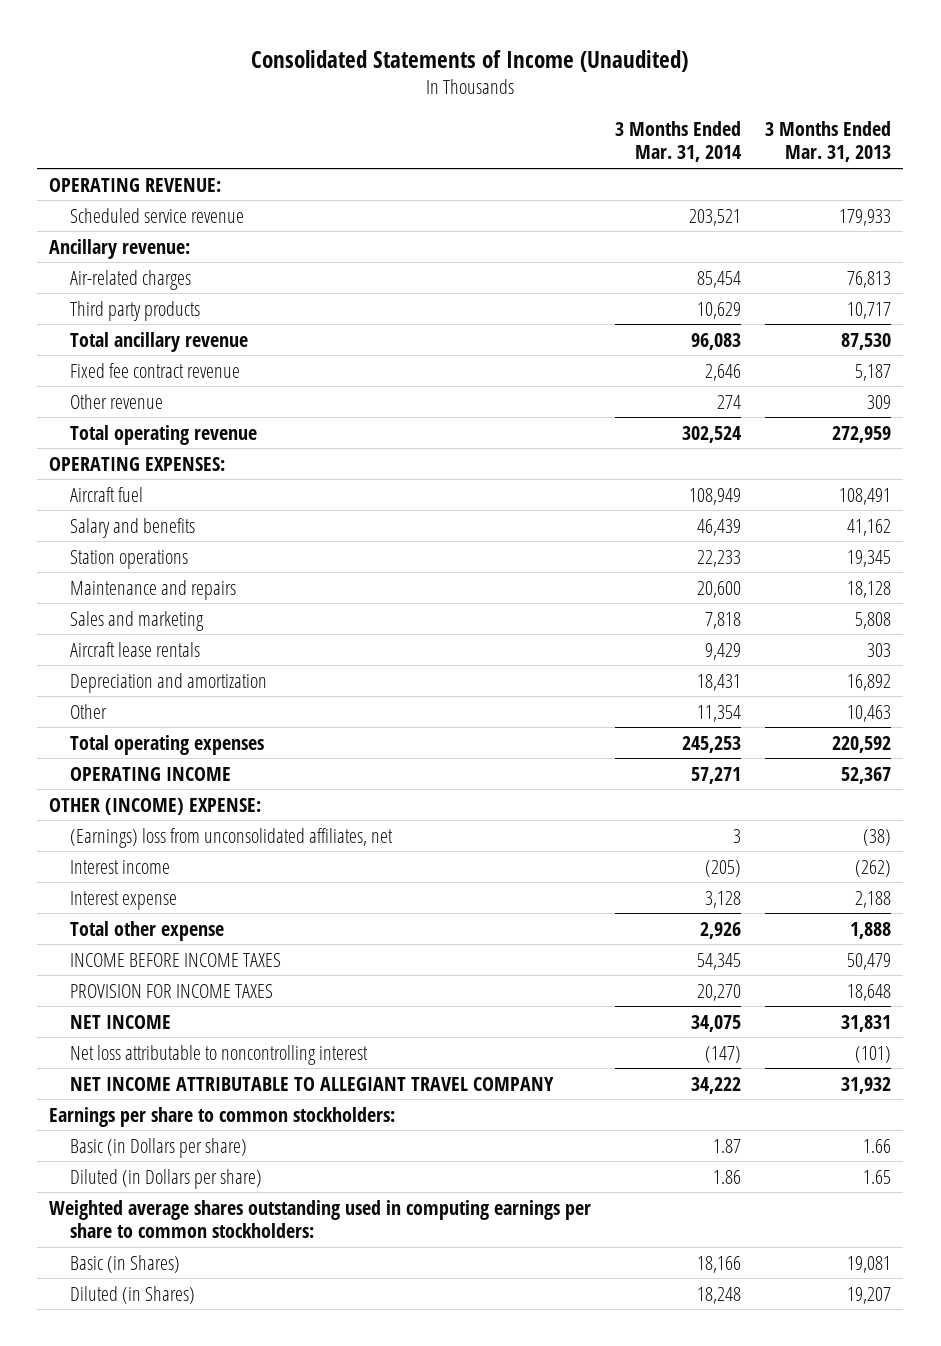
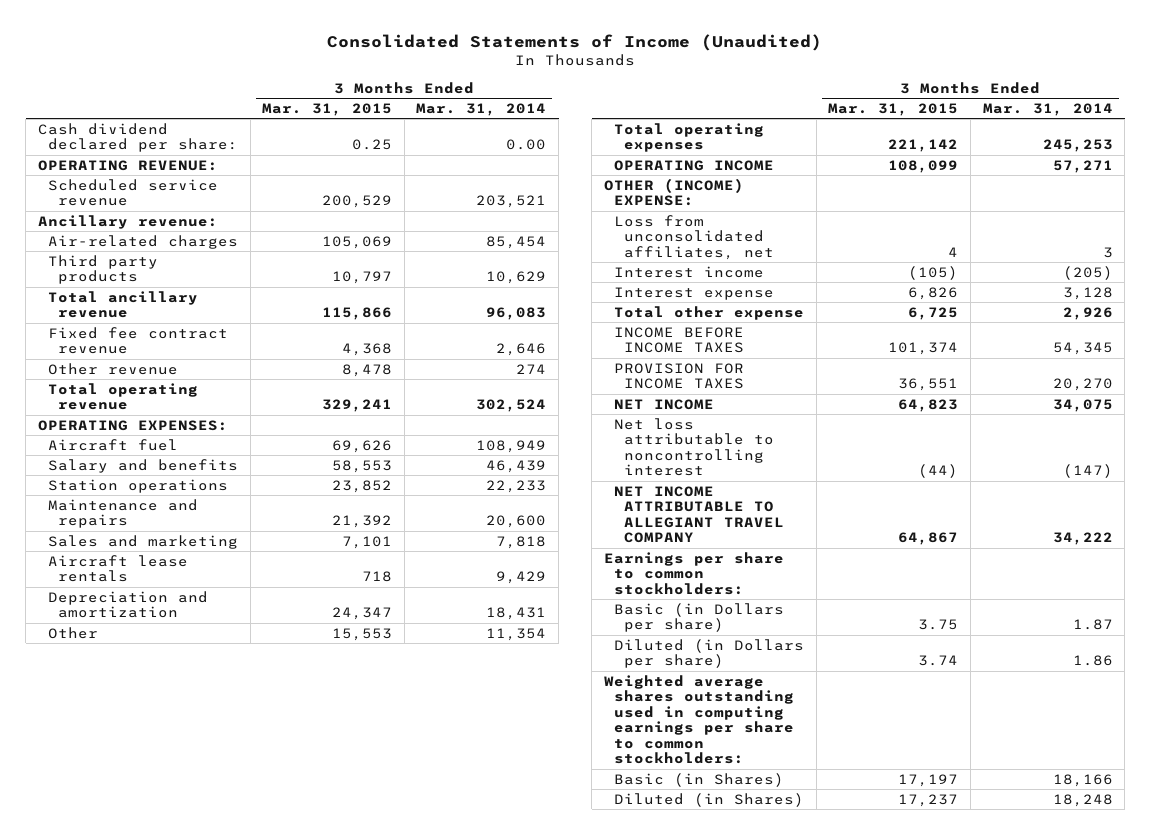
[765,120,892,163] 3 Months Ended Mar. 31, 2013 -> none
none -> [262,102,393,116] Mar. 31, 2015
none -> [38,122,239,153] Cash dividend declared per share:
[70,827,394,848] (Earnings) loss from unconsolidated affiliates, net -> [614,214,775,260] Loss from unconsolidated affiliates, net

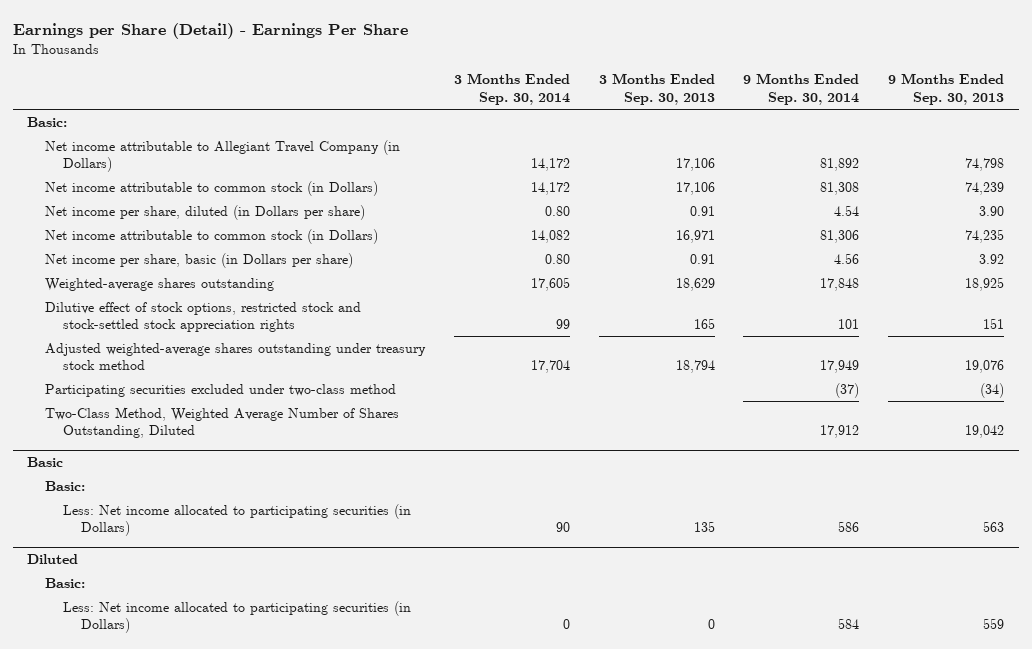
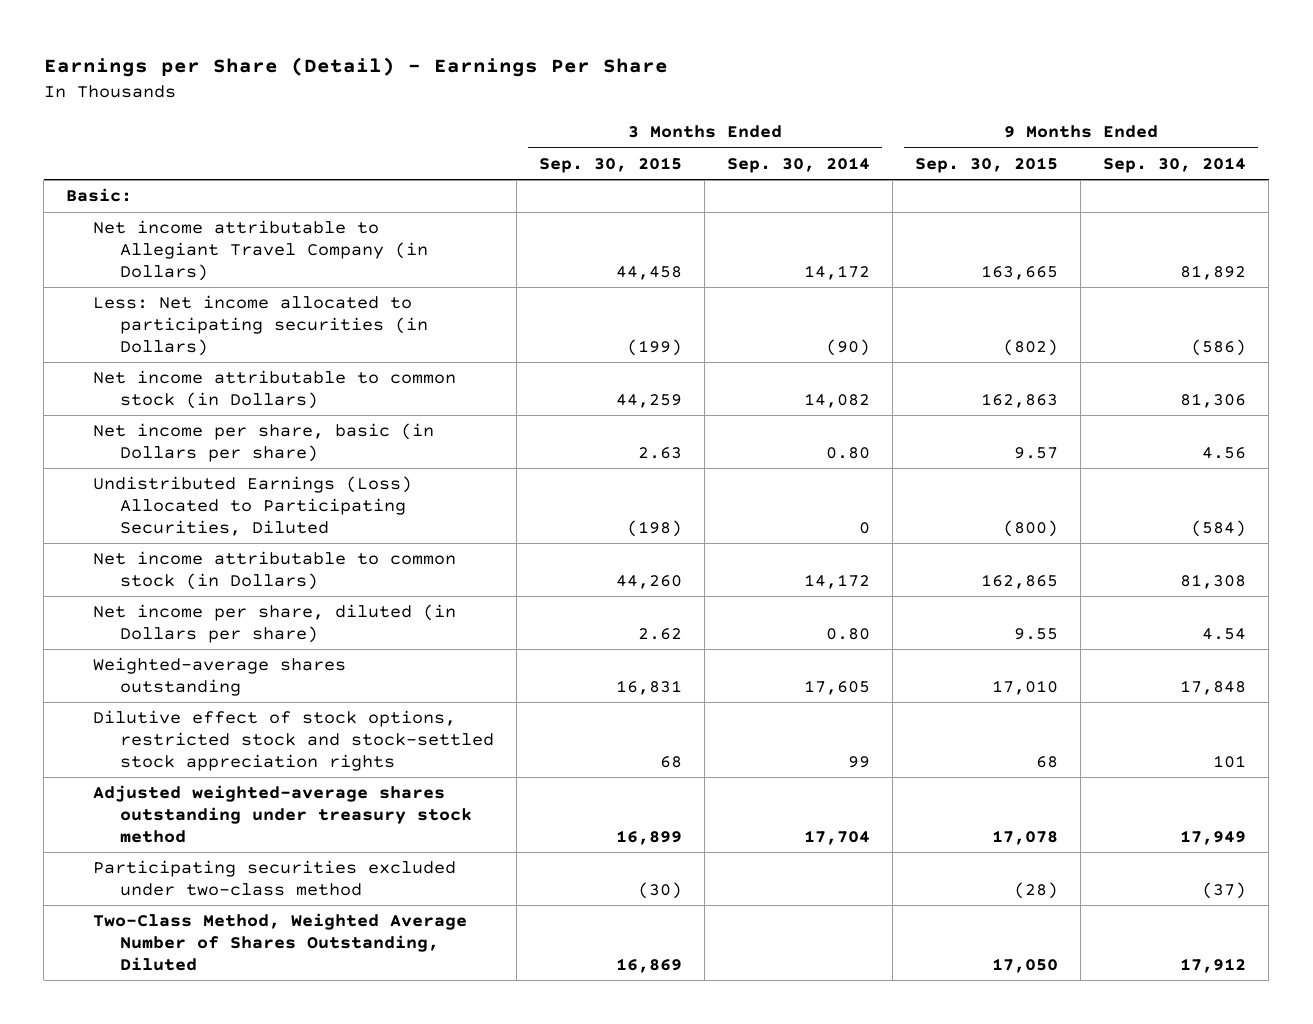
[598,73,715,106] 3 Months Ended Sep. 30, 2013 -> none
[888,73,1005,106] 9 Months Ended Sep. 30, 2013 -> none
none -> [539,156,683,173] Sep. 30, 2015
none -> [915,156,1059,173] Sep. 30, 2015
none -> [93,295,429,356] Less: Net income allocated to participating securities (in Dollars)
none -> [93,476,413,536] Undistributed Earnings (Loss) Allocated to Participating Securities, Diluted
[45,180,379,196] Net income attributable to common stock (in Dollars) -> [93,551,457,590] Net income attributable to common stock (in Dollars)
[45,204,366,220] Net income per share, diluted (in Dollars per share) -> [93,604,457,643] Net income per share, diluted (in Dollars per share)
[27,457,64,468] Basic -> none
[45,480,86,491] Basic: -> none
[63,503,412,537] Less: Net income allocated to participating securities (in Dollars) -> none
[27,554,79,565] Diluted -> none
[45,577,86,588] Basic: -> none
[63,600,412,634] Less: Net income allocated to participating securities (in Dollars) -> none

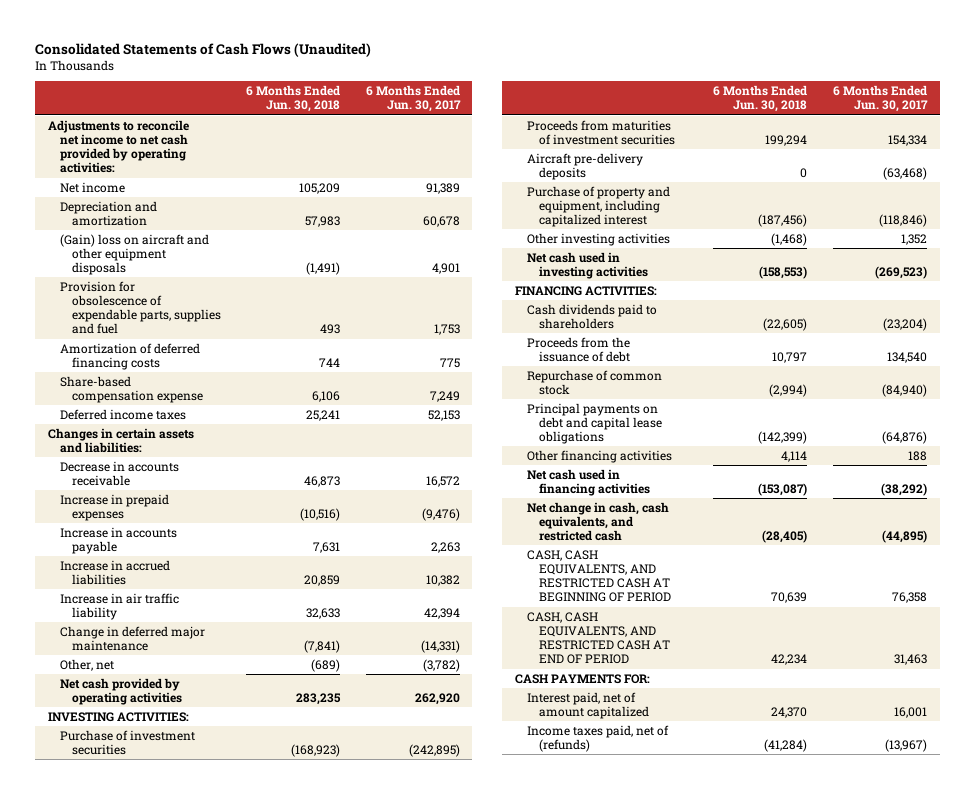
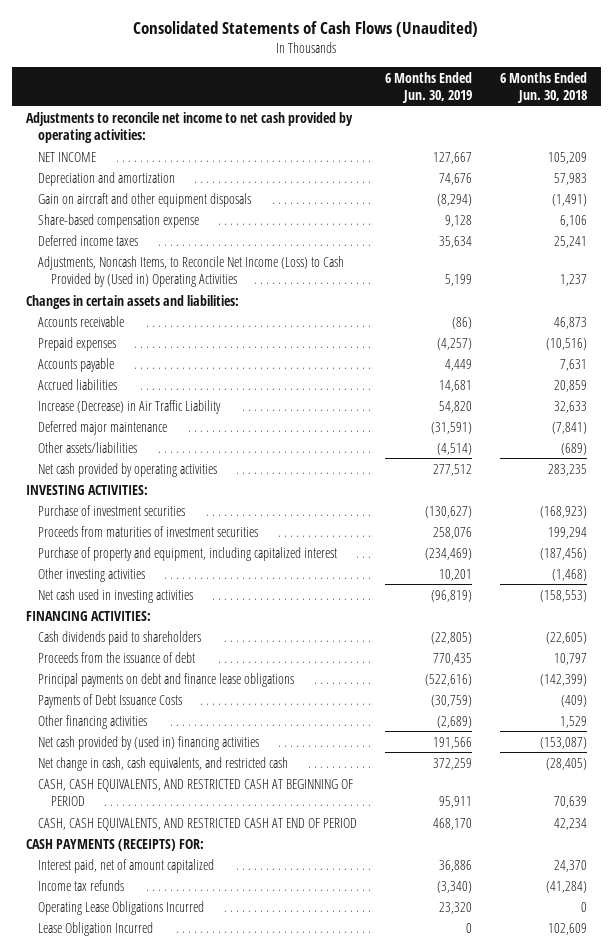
[365,85,461,113] 6 Months Ended Jun. 30, 2017 -> none
none -> [385,71,473,104] 6 Months Ended Jun. 30, 2019
[59,181,125,193] Net income -> [38,151,97,162] NET INCOME
[59,280,221,335] Provision for obsolescence of expendable parts, supplies and fuel -> none
[59,342,200,370] Amortization of deferred financing costs -> none
[59,233,209,276] (Gain) loss on aircraft and other equipment disposals -> [38,192,252,207] Gain on aircraft and other equipment disposals
none -> [38,255,345,288] Adjustments, Noncash Items, to Reconcile Net Income (Loss) to Cash Provided by (Used in) Operating Activities
[59,460,179,486] Decrease in accounts receivable -> [38,315,125,327] Accounts receivable
[59,493,169,521] Increase in prepaid expenses -> [38,336,117,351] Prepaid expenses
[59,526,177,554] Increase in accounts payable -> [38,357,115,372] Accounts payable
[59,559,170,585] Increase in accrued liabilities -> [38,378,118,390] Accrued liabilities
[59,592,179,620] Increase in air traffic liability -> [38,399,222,414] Increase (Decrease) in Air Traffic Liability
[59,625,205,651] Change in deferred major maintenance -> [38,420,168,435] Deferred major maintenance
[59,658,114,671] Other, net -> [38,441,138,453] Other assets/liabilities
[526,152,643,180] Aircraft pre-delivery deposits -> none
[526,369,662,395] Repurchase of common stock -> none
[526,402,662,445] Principal payments on debt and capital lease obligations -> [38,672,295,687] Principal payments on debt and finance lease obligations
none -> [38,693,183,708] Payments of Debt Issuance Costs
[781,450,808,462] 4,114 -> [560,715,588,728] 1,529
[526,468,650,496] Net cash used in financing activities -> [38,735,260,750] Net cash provided by (used in) financing activities
[514,673,650,684] CASH PAYMENTS FOR: -> [25,838,204,851] CASH PAYMENTS (RECEIPTS) FOR:
[526,724,669,752] Income taxes paid, net of (refunds) -> [38,879,125,891] Income tax refunds
none -> [38,900,205,915] Operating Lease Obligations Incurred
none -> [38,921,154,936] Lease Obligation Incurred

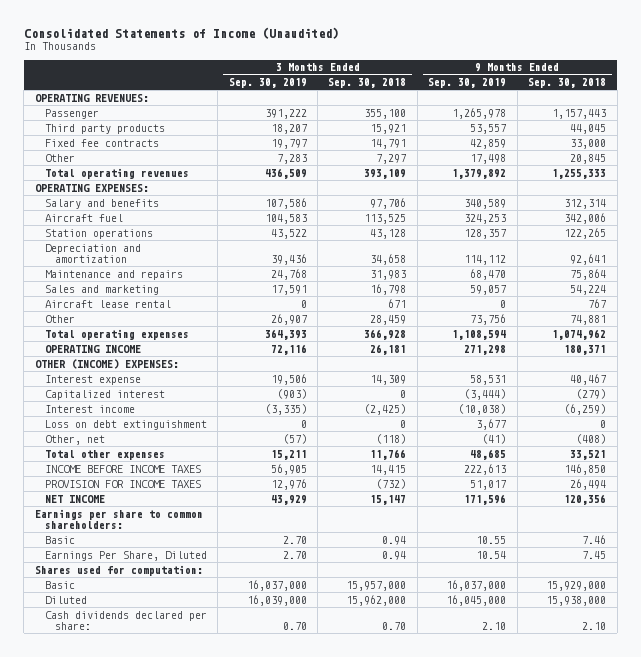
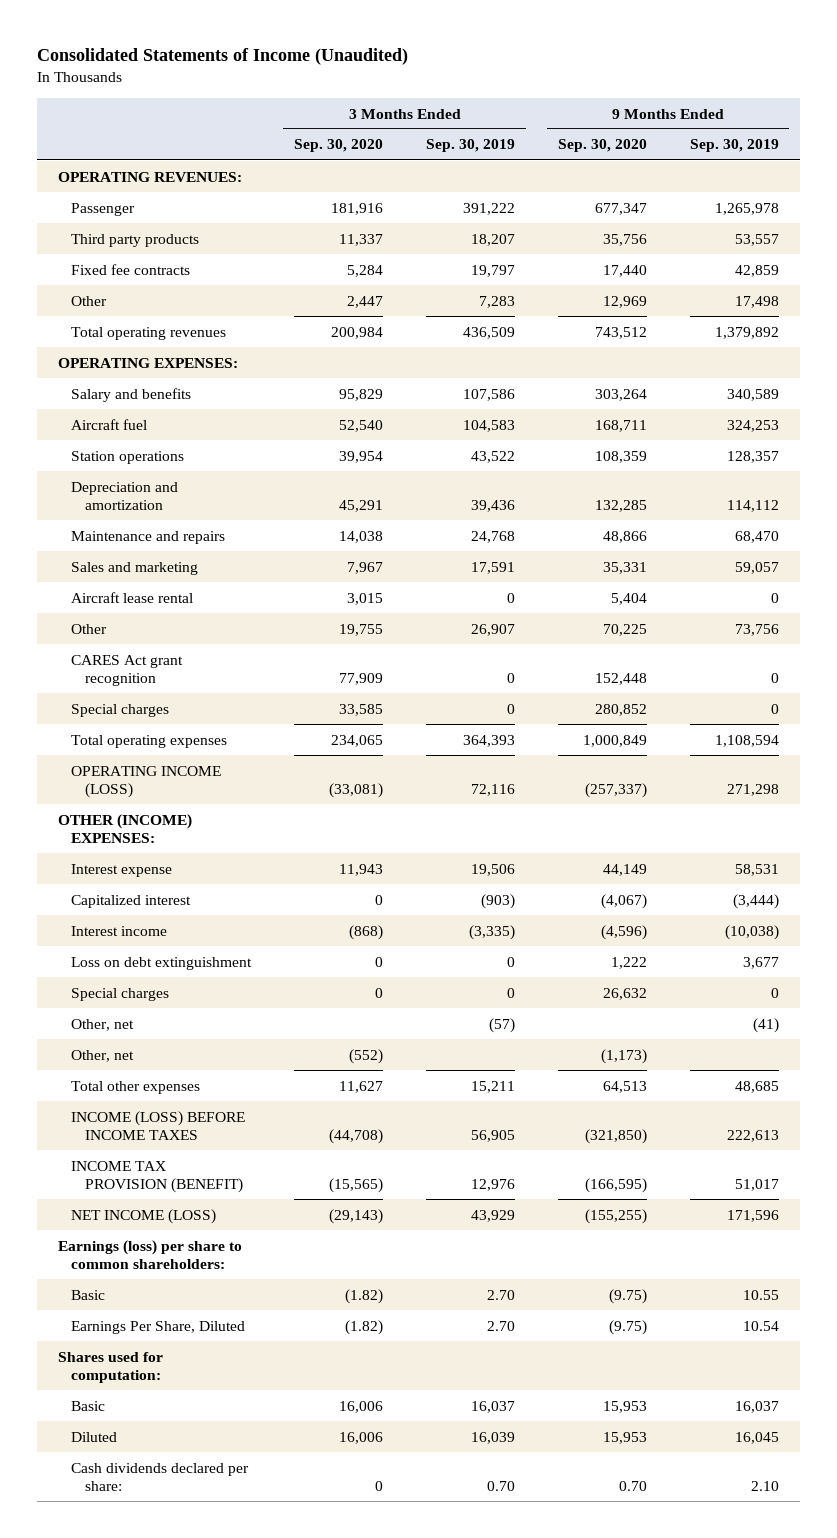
[328,78,407,89] Sep. 30, 2018 -> none
[528,78,607,89] Sep. 30, 2018 -> none
none -> [294,139,384,153] Sep. 30, 2020
none -> [557,139,647,153] Sep. 30, 2020
none -> [71,654,184,687] CARES Act grant recognition
none -> [71,703,170,717] Special charges
[44,344,141,353] OPERATING INCOME -> [71,765,222,799] OPERATING INCOME (LOSS)
none -> [71,987,170,1001] Special charges
none -> [71,1049,135,1062] Other, net
[44,464,201,473] INCOME BEFORE INCOME TAXES -> [71,1110,246,1141] INCOME (LOSS) BEFORE INCOME TAXES
[44,479,201,488] PROVISION FOR INCOME TAXES -> [71,1160,243,1194] INCOME TAX PROVISION (BENEFIT)
[44,494,105,503] NET INCOME -> [71,1208,217,1224] NET INCOME (LOSS)
[34,508,203,529] Earnings per share to common shareholders: -> [57,1239,242,1270] Earnings (loss) per share to common shareholders:
[246,579,307,591] 16,037,000 -> [471,1400,516,1413] 16,037
[446,579,507,591] 16,037,000 -> [734,1400,779,1413] 16,037
[246,594,307,606] 16,039,000 -> [471,1431,516,1444] 16,039
[446,594,507,606] 16,045,000 -> [734,1431,779,1444] 16,045

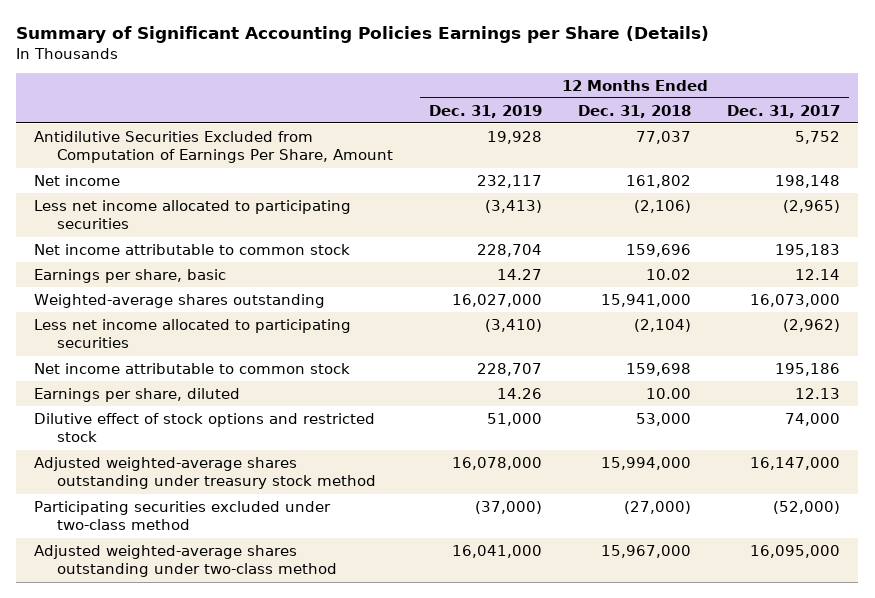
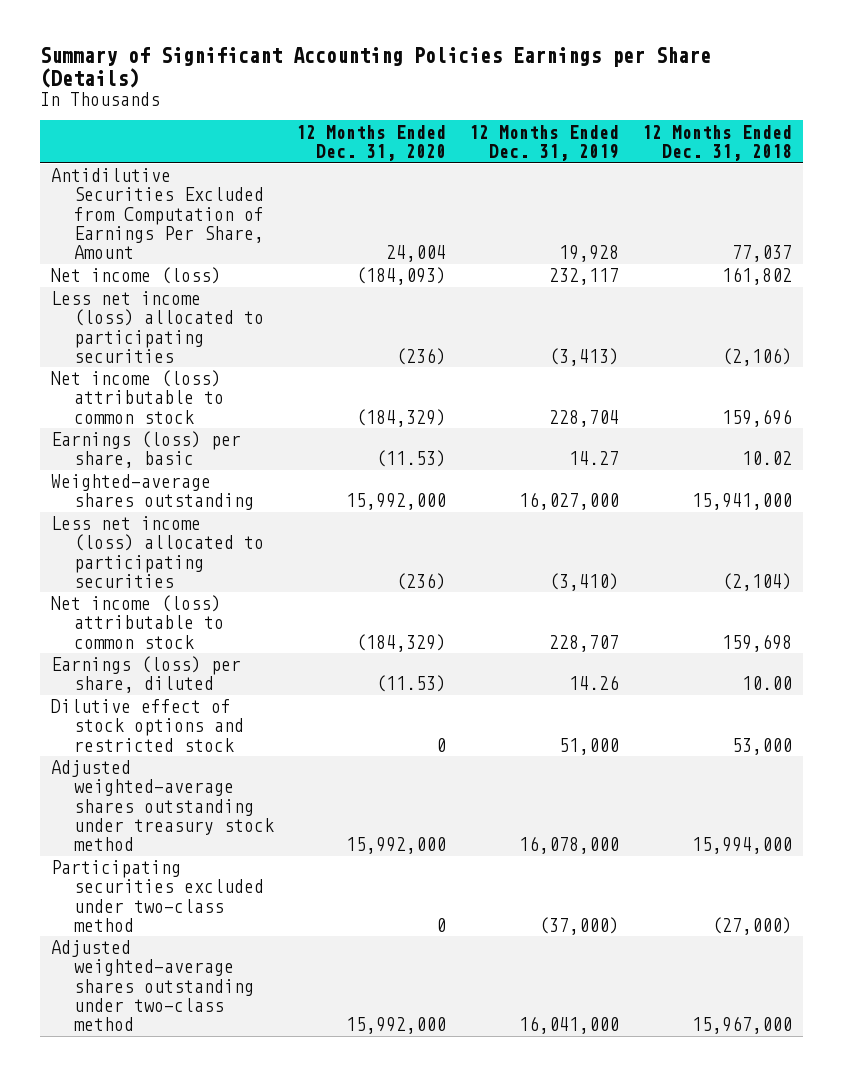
[727,104,841,118] Dec. 31, 2017 -> none
none -> [296,124,447,161] 12 Months Ended Dec. 31, 2020
[34,174,121,186] Net income -> [51,267,222,285] Net income (loss)
[34,199,352,230] Less net income allocated to participating securities -> [51,291,264,363] Less net income (loss) allocated to participating securities
[34,243,351,255] Net income attributable to common stock -> [51,370,224,424] Net income (loss) attributable to common stock
[34,268,227,283] Earnings per share, basic -> [51,431,242,469] Earnings (loss) per share, basic
[34,318,352,349] Less net income allocated to participating securities -> [51,516,264,588] Less net income (loss) allocated to participating securities
[34,362,351,374] Net income attributable to common stock -> [51,595,224,649] Net income (loss) attributable to common stock
[34,387,241,402] Earnings per share, diluted -> [51,656,242,694] Earnings (loss) per share, diluted

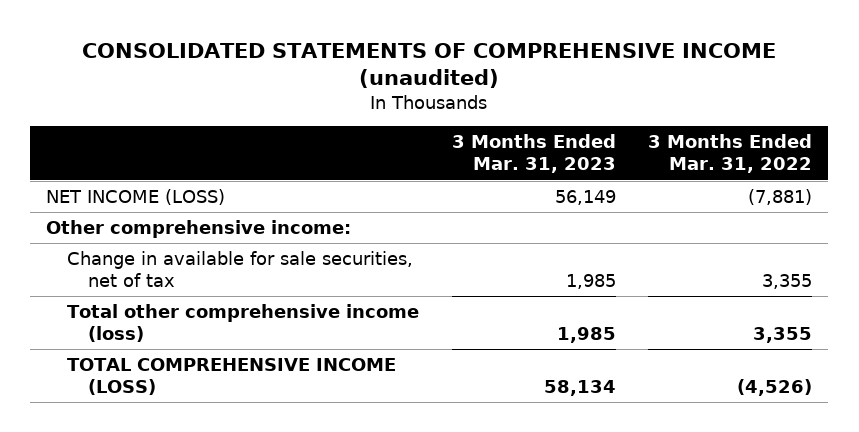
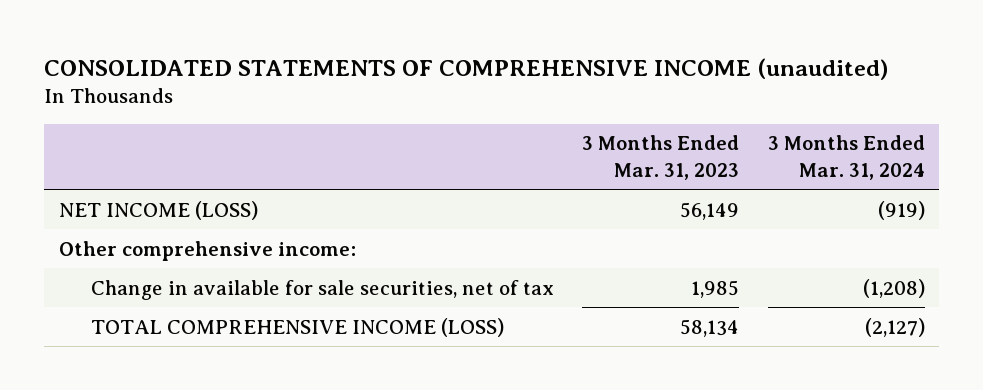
[648,134,813,174] 3 Months Ended Mar. 31, 2022 -> none
none -> [767,135,925,180] 3 Months Ended Mar. 31, 2024
[67,304,420,343] Total other comprehensive income (loss) -> none

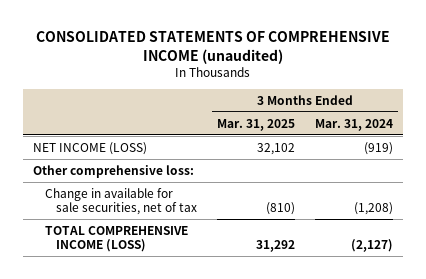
[582,135,740,180] 3 Months Ended Mar. 31, 2023 -> none
none -> [217,118,296,131] Mar. 31, 2025
[58,240,356,261] Other comprehensive income: -> [33,164,195,178] Other comprehensive loss:

